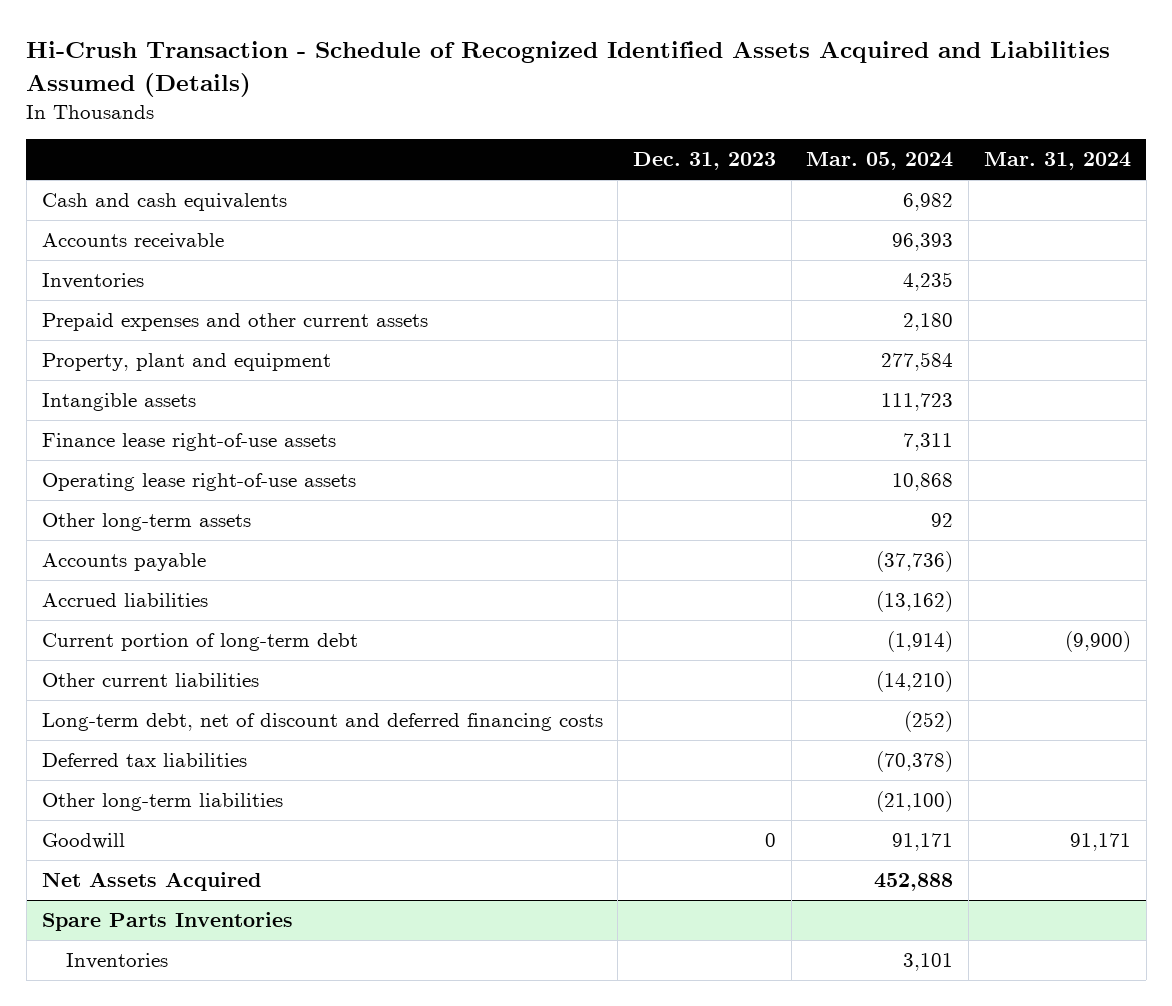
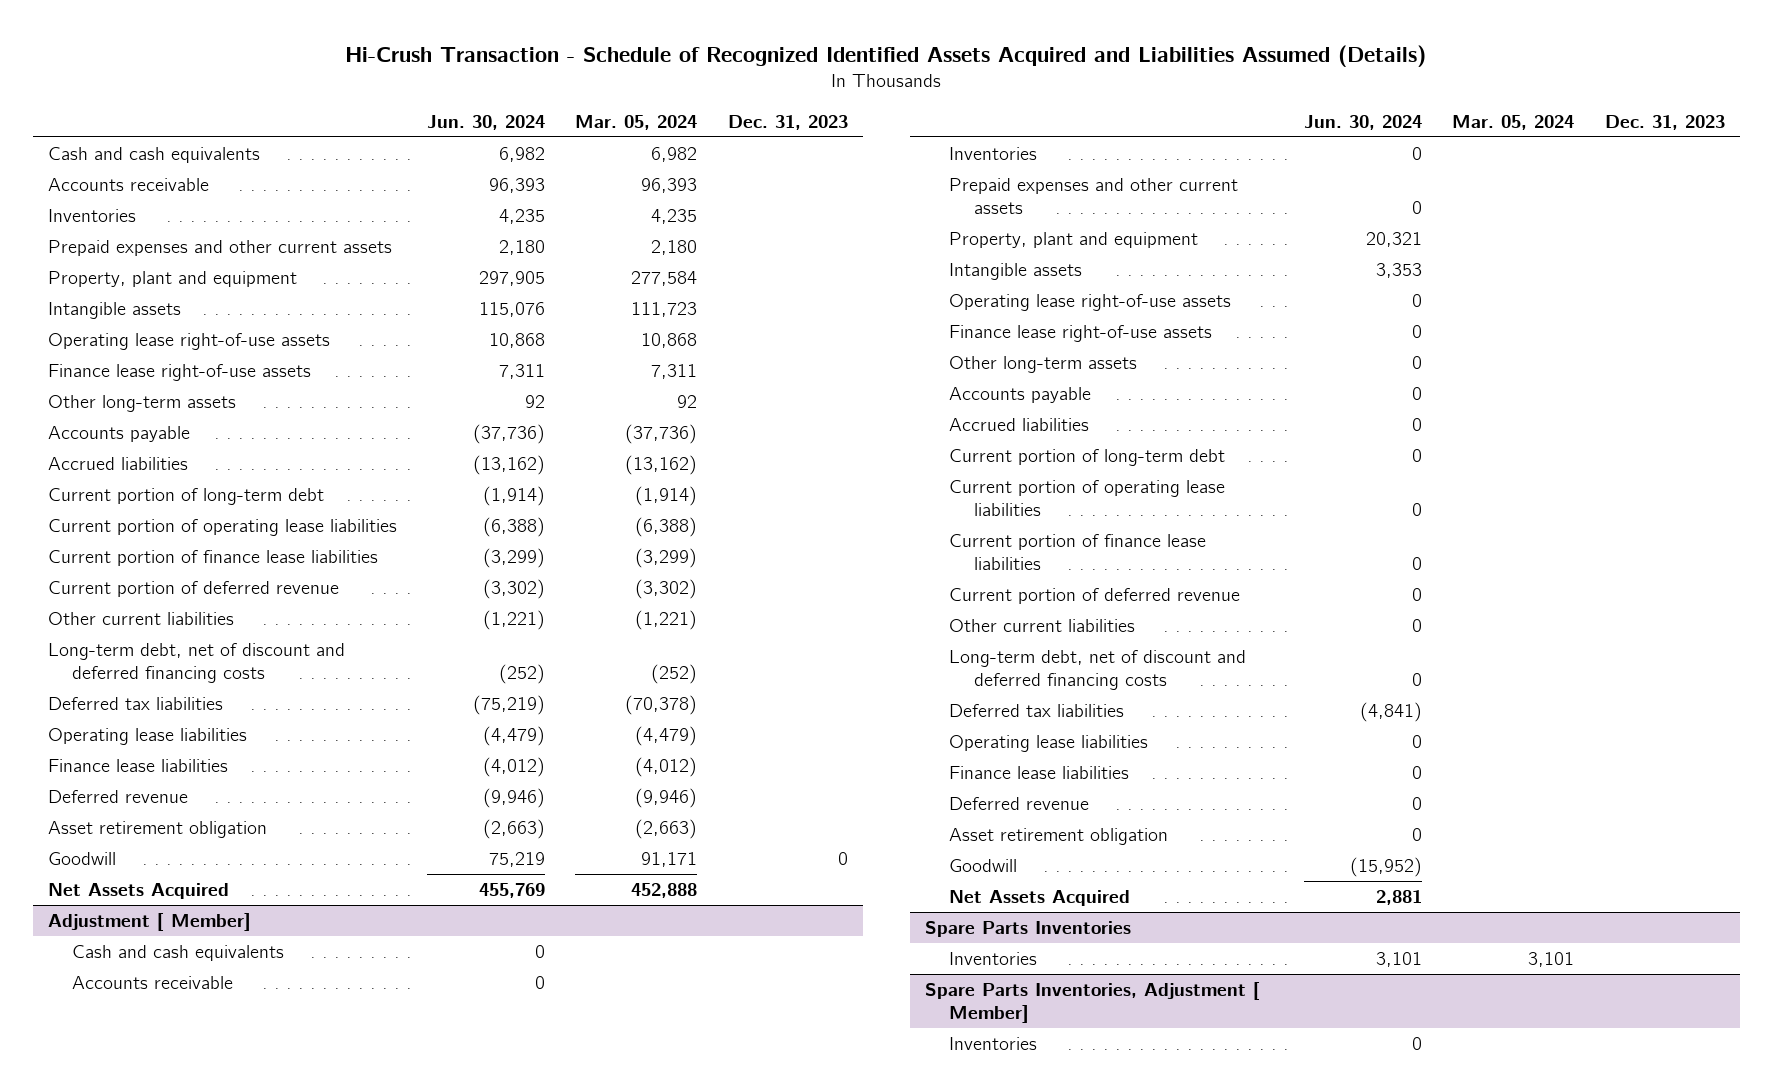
[983,152,1131,171] Mar. 31, 2024 -> none
none -> [427,114,546,130] Jun. 30, 2024
[41,432,336,451] Finance lease right-of-use assets -> [47,363,311,381] Finance lease right-of-use assets
none -> [47,518,397,536] Current portion of operating lease liabilities
none -> [47,549,378,566] Current portion of finance lease liabilities
none -> [47,580,339,597] Current portion of deferred revenue
[876,670,954,692] (14,210) -> [635,609,698,630] (1,221)
[41,792,283,811] Other long-term liabilities -> none
none -> [47,727,247,745] Operating lease liabilities
none -> [47,758,228,772] Finance lease liabilities
none -> [47,789,188,803] Deferred revenue
none -> [47,820,267,838] Asset retirement obligation
none -> [47,912,251,931] Adjustment [ Member]
none -> [72,944,285,961] Cash and cash equivalents
none -> [72,975,234,989] Accounts receivable
none -> [949,146,1038,160] Inventories
none -> [949,177,1239,214] Prepaid expenses and other current assets
none -> [949,231,1199,248] Property, plant and equipment
none -> [949,262,1083,280] Intangible assets
none -> [949,293,1232,311] Operating lease right-of-use assets
none -> [949,324,1213,342] Finance lease right-of-use assets
none -> [949,355,1138,373] Other long-term assets
none -> [949,386,1092,403] Accounts payable
none -> [949,417,1090,431] Accrued liabilities
none -> [949,448,1226,466] Current portion of long-term debt
none -> [949,479,1226,516] Current portion of operating lease liabilities
none -> [949,533,1207,570] Current portion of finance lease liabilities
none -> [949,587,1241,604] Current portion of deferred revenue
none -> [949,618,1136,632] Other current liabilities
none -> [949,649,1247,690] Long-term debt, net of discount and deferred financing costs
none -> [949,703,1125,717] Deferred tax liabilities
none -> [949,734,1149,752] Operating lease liabilities
none -> [949,765,1130,779] Finance lease liabilities
none -> [949,796,1090,810] Deferred revenue
none -> [949,827,1169,845] Asset retirement obligation
none -> [949,858,1018,872] Goodwill
none -> [949,889,1131,906] Net Assets Acquired
none -> [924,981,1260,1023] Spare Parts Inventories, Adjustment [ Member]
none -> [949,1036,1038,1050] Inventories

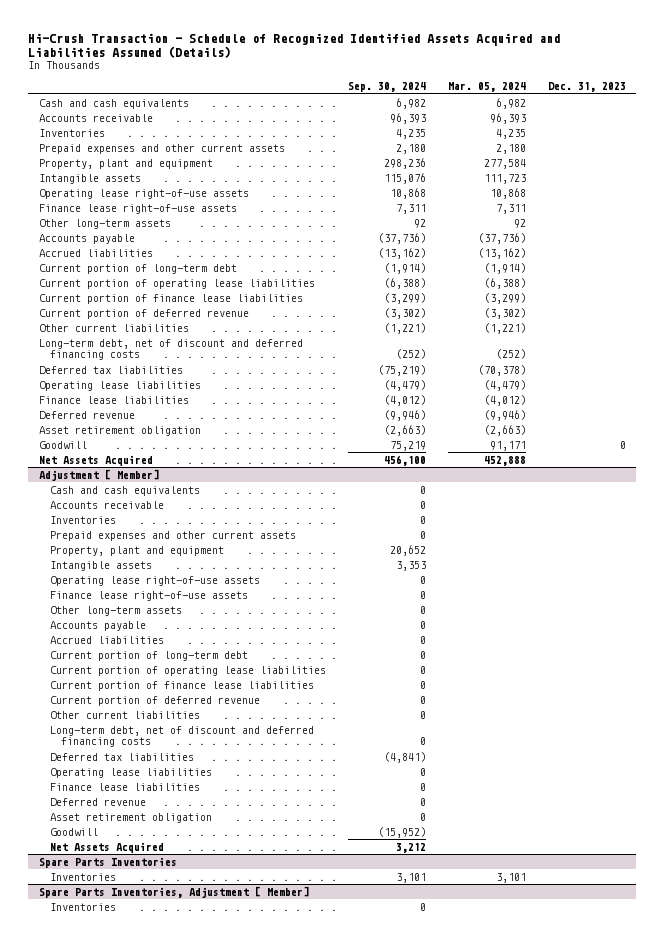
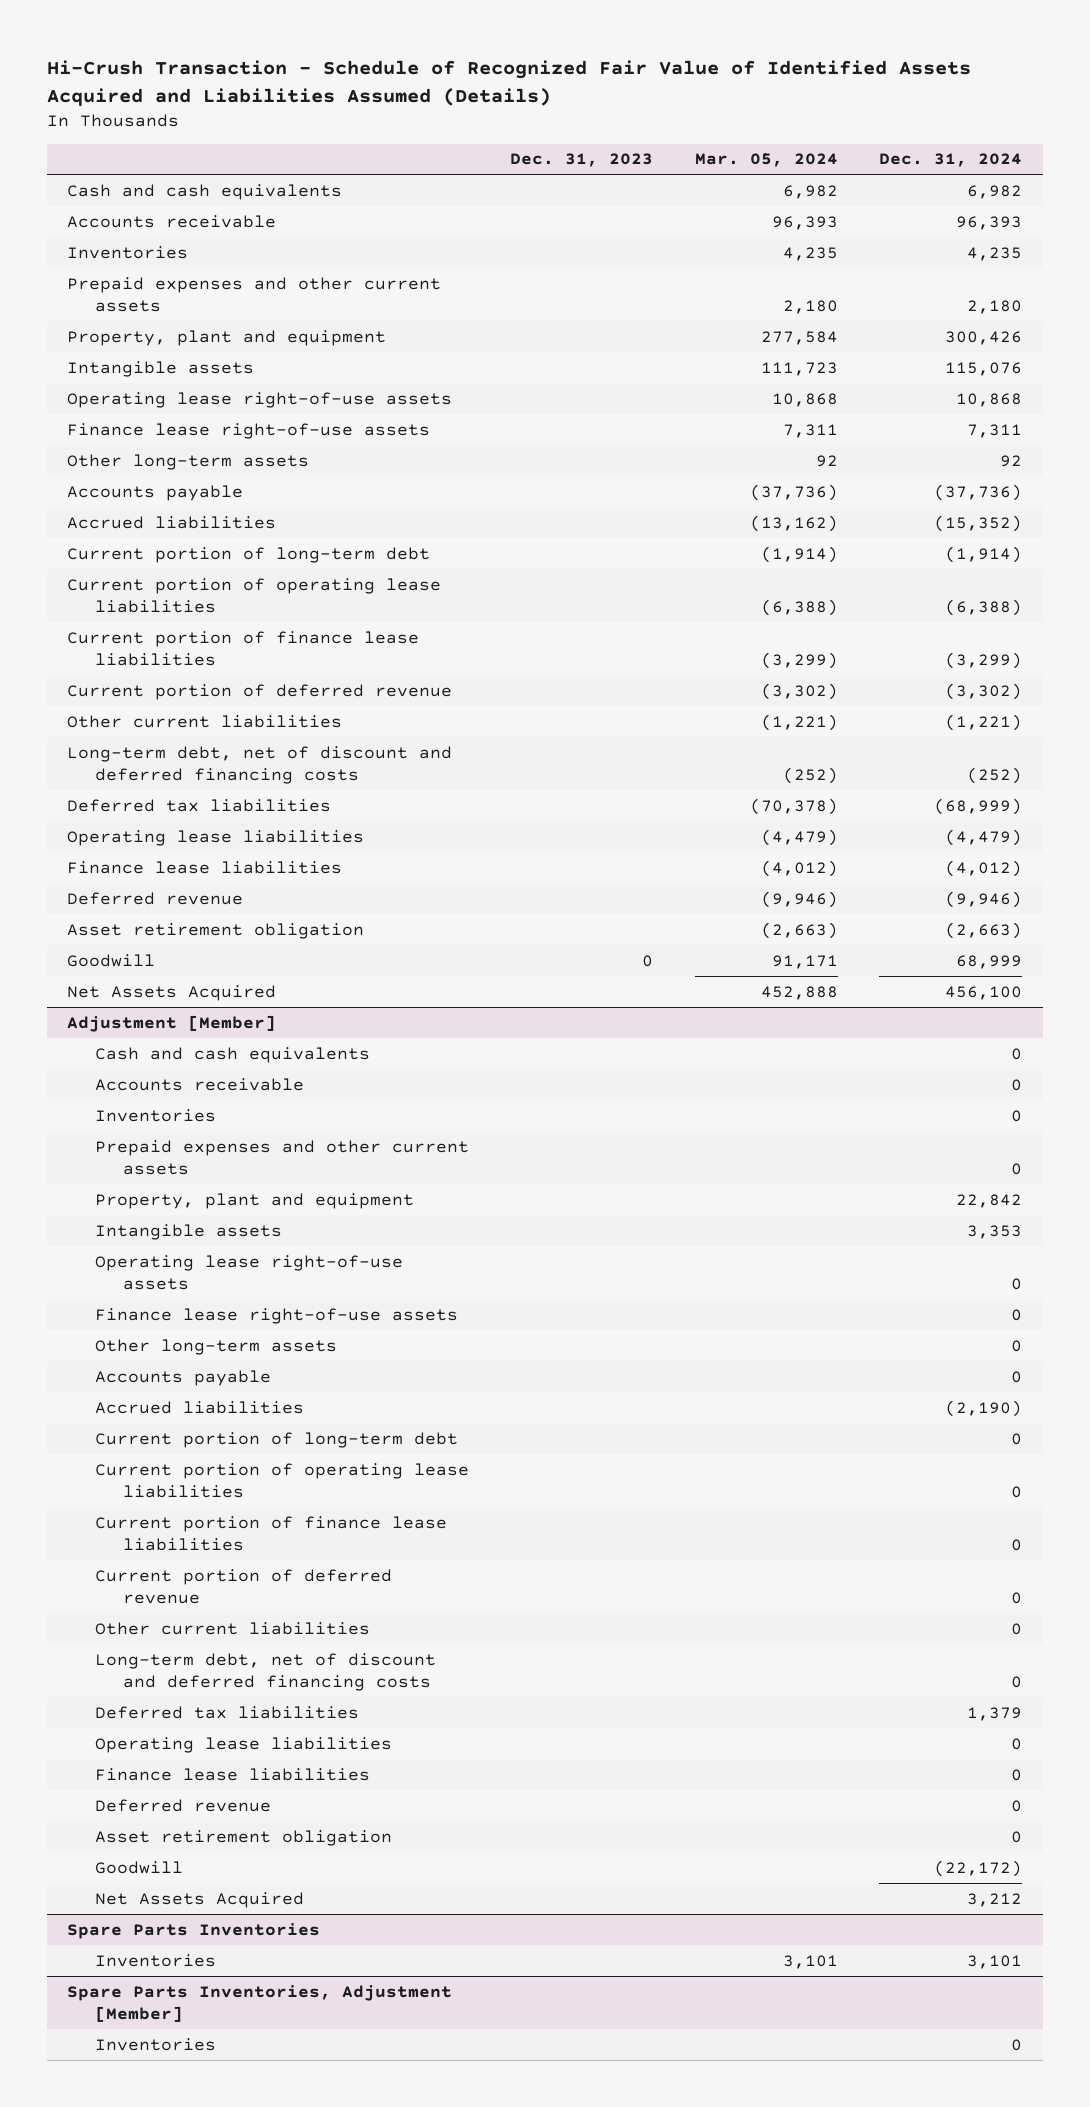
[28,32,561,58] Hi-Crush Transaction - Schedule of Recognized Identified Assets Acquired and Liabilities Assumed (Details) -> [46,60,971,106] Hi-Crush Transaction - Schedule of Recognized Fair Value of Identified Assets Acquired and Liabilities Assumed (Details)
[347,81,426,92] Sep. 30, 2024 -> none
none -> [879,153,1023,168] Dec. 31, 2024
[39,468,160,481] Adjustment [ Member] -> [67,1014,277,1032] Adjustment [Member]
[39,885,310,898] Spare Parts Inventories, Adjustment [ Member] -> [67,1984,453,2022] Spare Parts Inventories, Adjustment [Member]

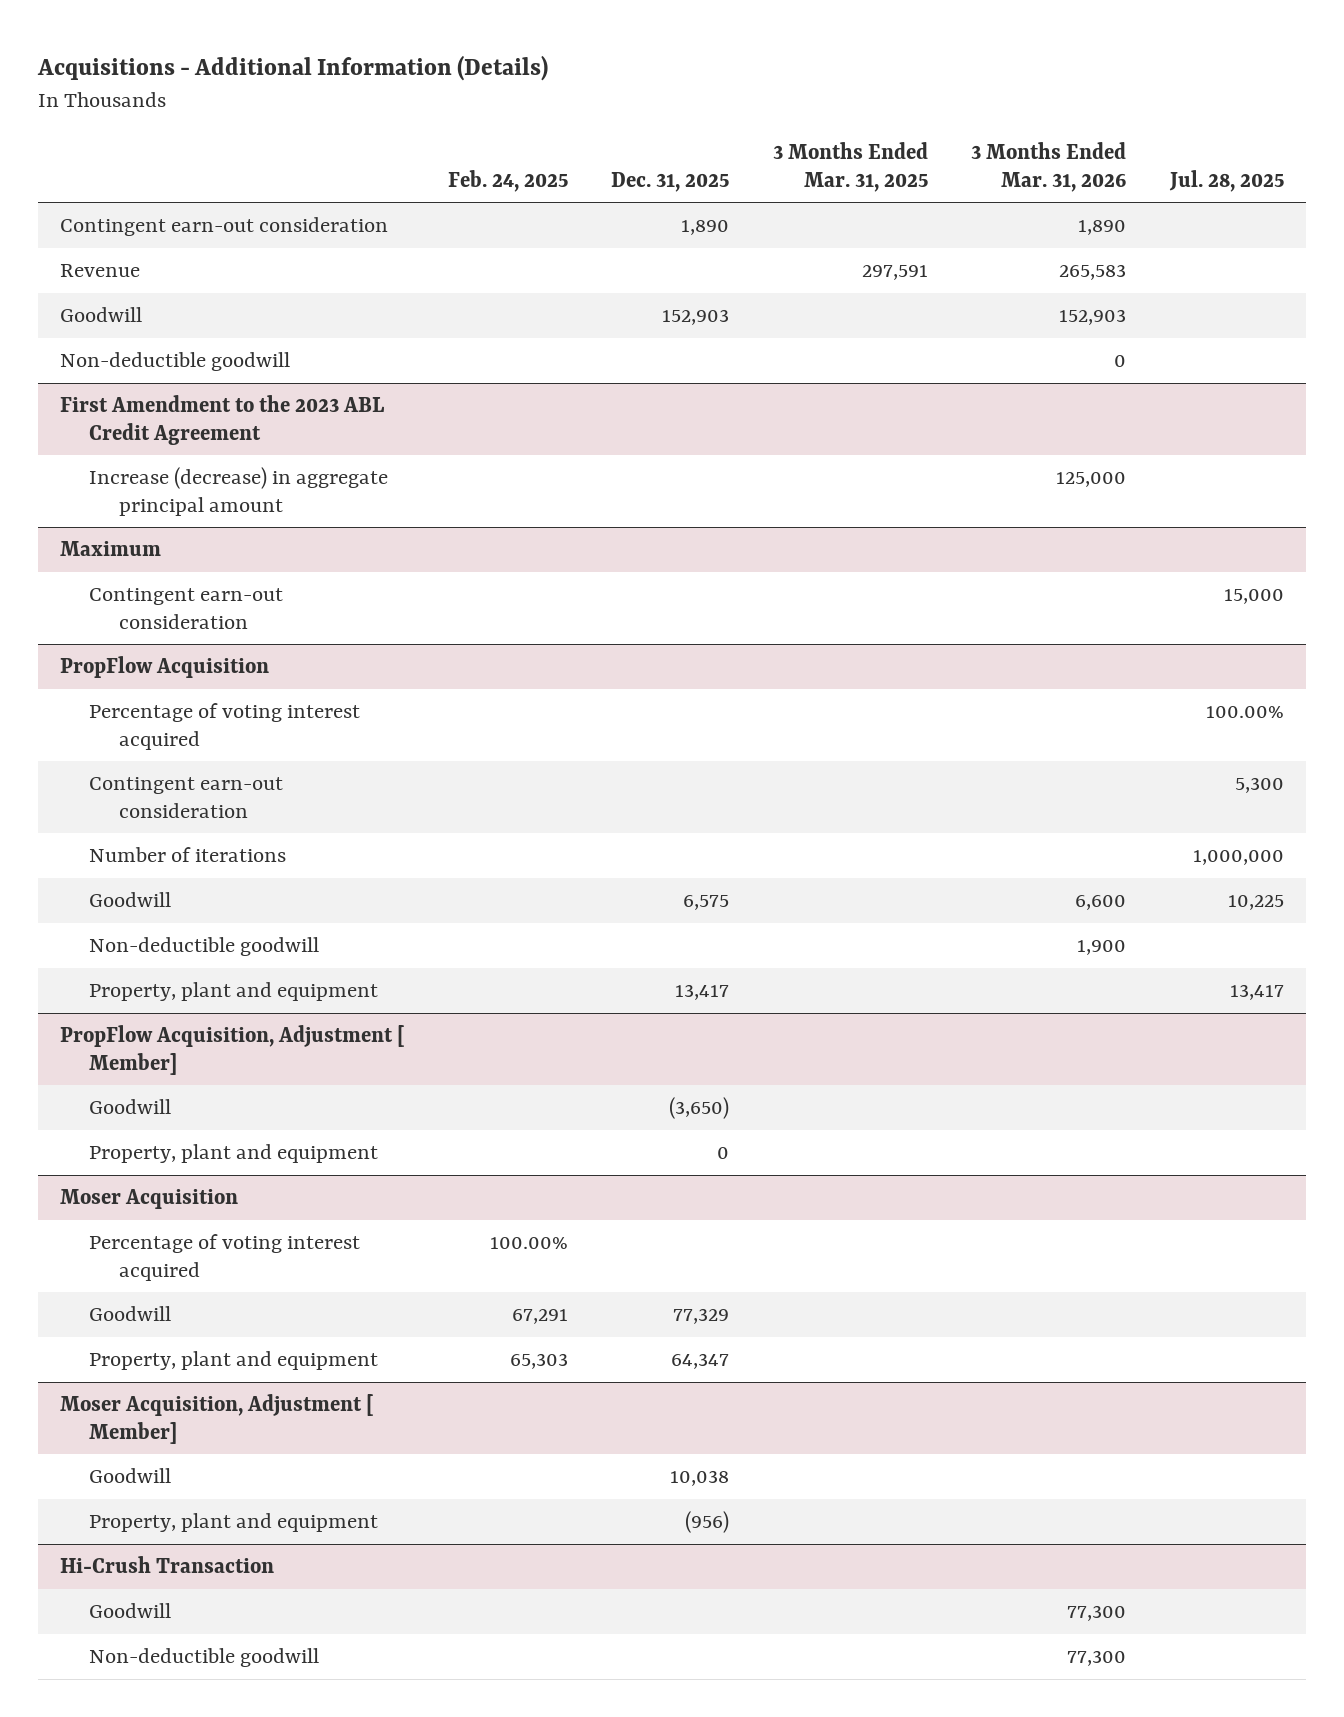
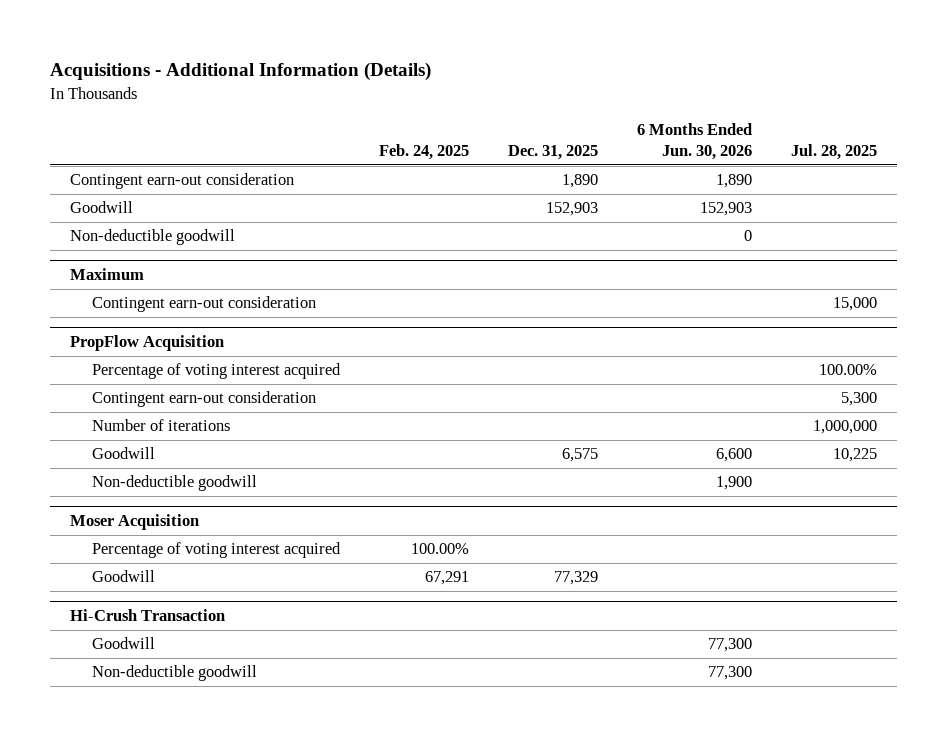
[772,142,928,192] 3 Months Ended Mar. 31, 2025 -> none
[971,142,1127,192] 3 Months Ended Mar. 31, 2026 -> none
none -> [637,122,753,161] 6 Months Ended Jun. 30, 2026
[60,264,141,278] Revenue -> none
[60,395,385,445] First Amendment to the 2023 ABL Credit Agreement -> none
[89,467,389,516] Increase (decrease) in aggregate principal amount -> none
[89,982,379,1002] Property, plant and equipment -> none
[60,1025,405,1075] PropFlow Acquisition, Adjustment [ Member] -> none
[89,1099,172,1115] Goodwill -> none
[89,1144,379,1164] Property, plant and equipment -> none
[89,1351,379,1371] Property, plant and equipment -> none
[60,1394,374,1444] Moser Acquisition, Adjustment [ Member] -> none
[89,1468,172,1484] Goodwill -> none
[89,1513,379,1533] Property, plant and equipment -> none

